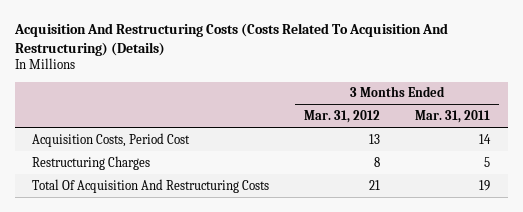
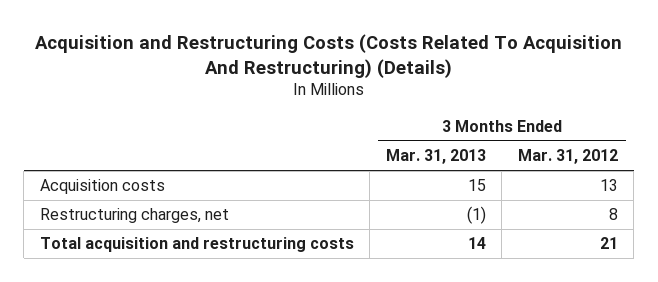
[13,22,448,56] Acquisition And Restructuring Costs (Costs Related To Acquisition And Restructuring) (Details) -> [34,33,622,78] Acquisition and Restructuring Costs (Costs Related To Acquisition And Restructuring) (Details)
[415,110,491,124] Mar. 31, 2011 -> none
none -> [385,149,486,165] Mar. 31, 2013
[32,132,191,147] Acquisition Costs, Period Cost -> [39,179,165,195] Acquisition costs
[32,155,151,170] Restructuring Charges -> [39,208,229,224] Restructuring charges, net
[32,178,270,193] Total Of Acquisition And Restructuring Costs -> [39,237,354,253] Total acquisition and restructuring costs

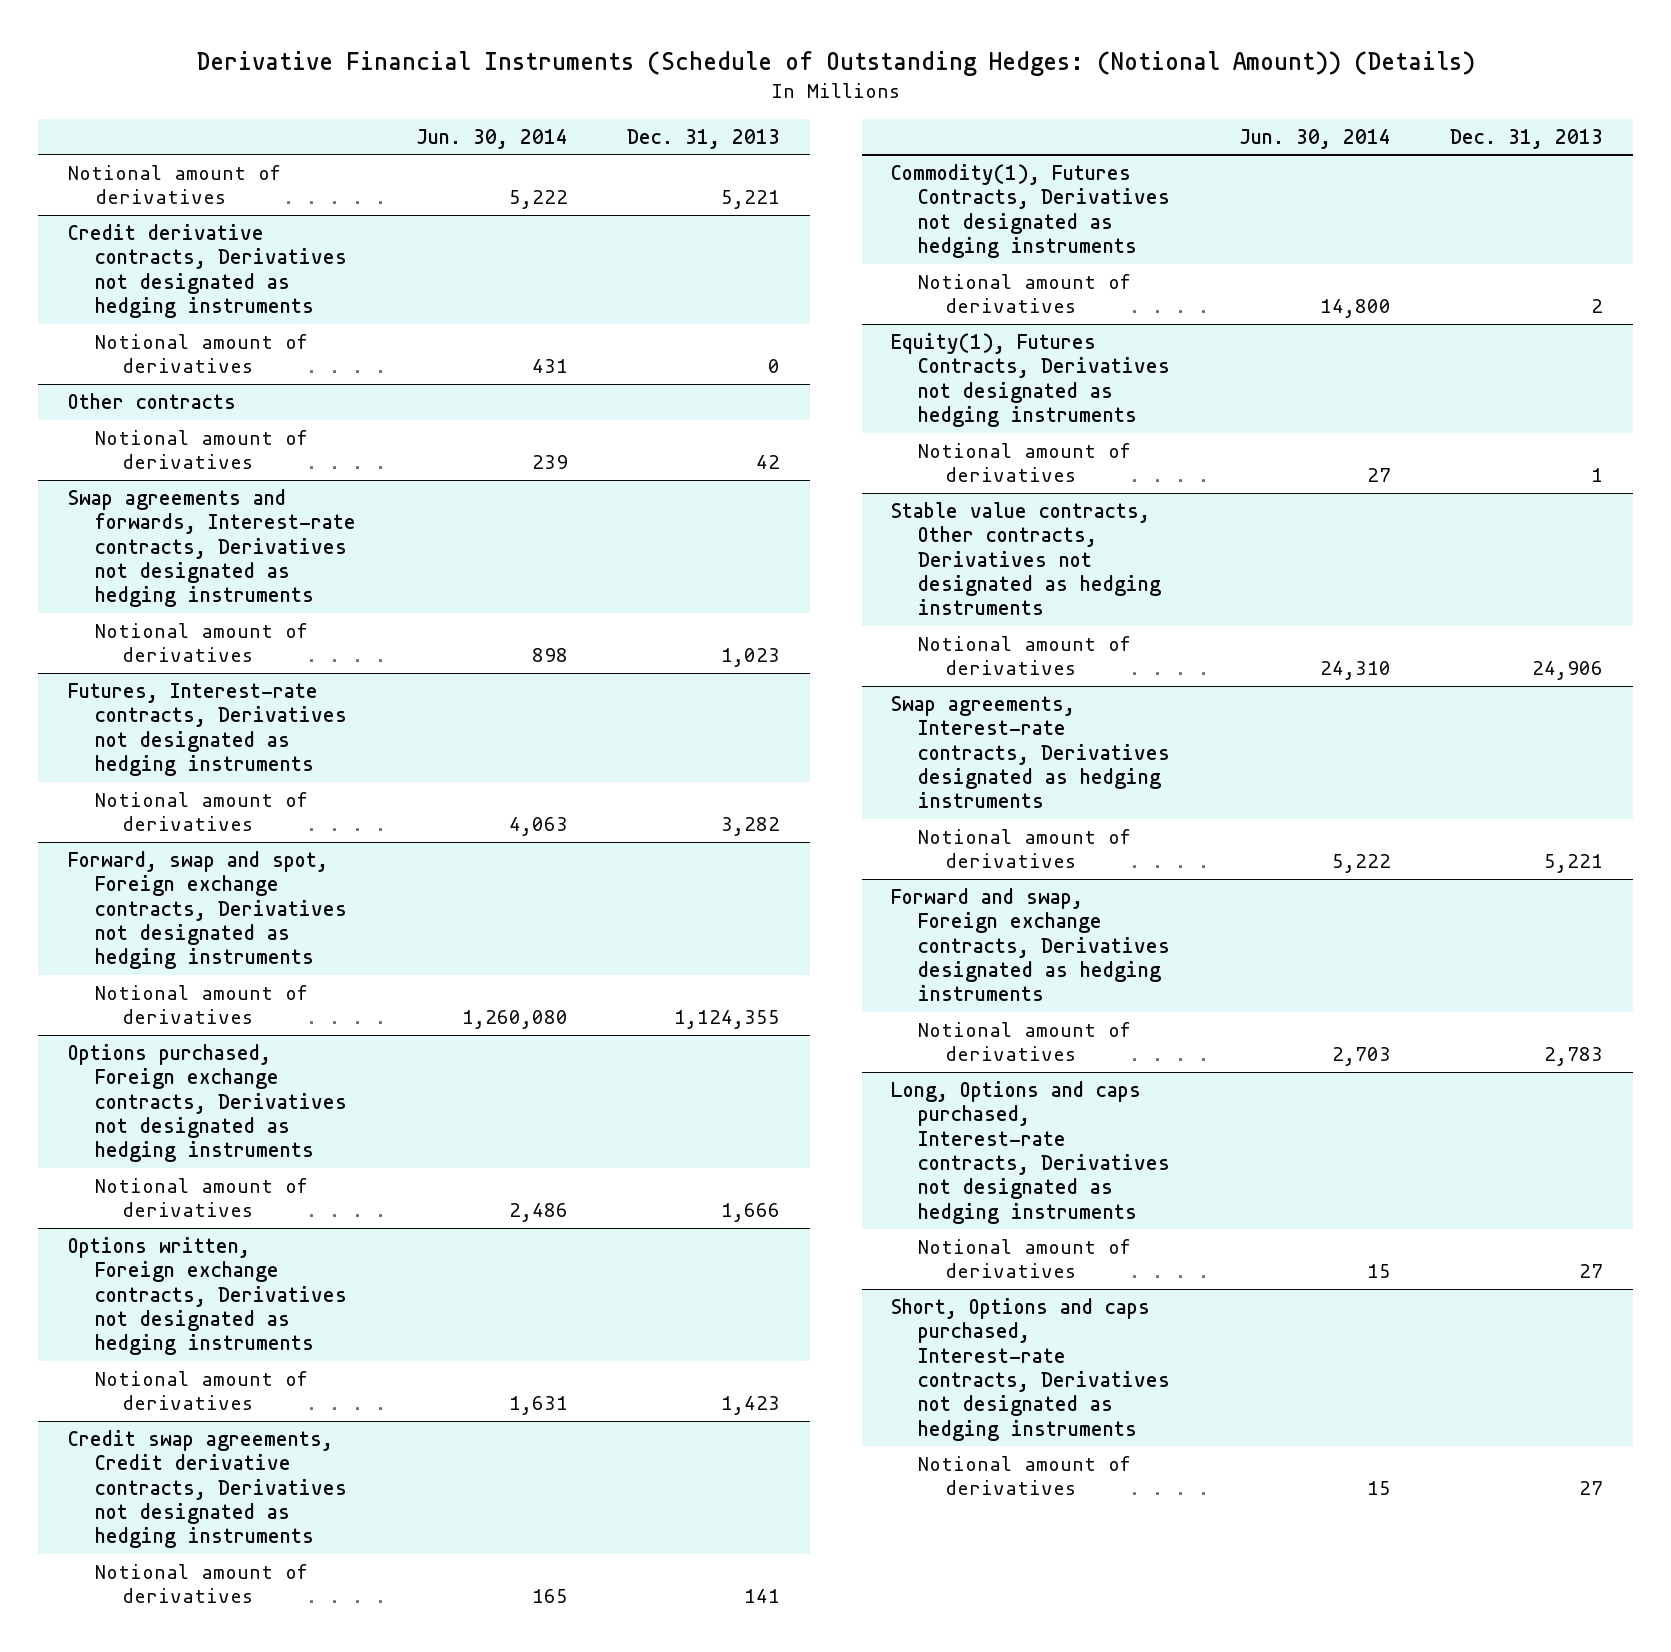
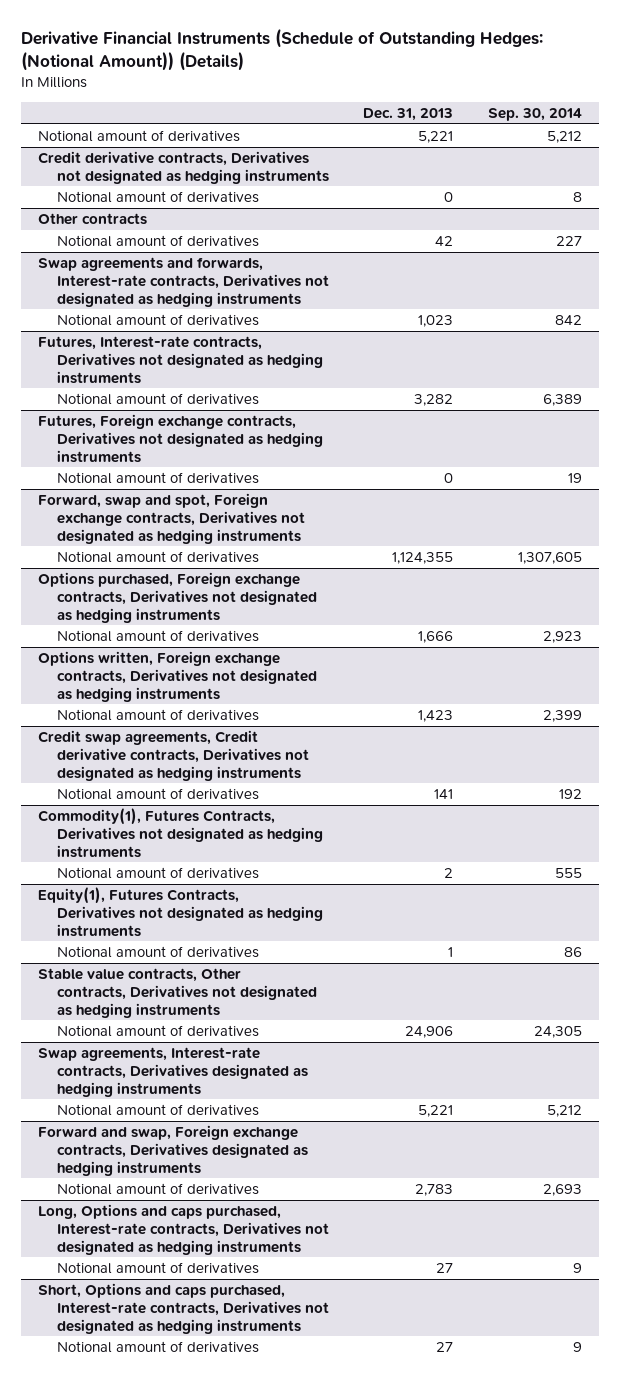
[415,128,568,149] Jun. 30, 2014 -> none
none -> [487,107,582,121] Sep. 30, 2014
none -> [38,413,323,463] Futures, Foreign exchange contracts, Derivatives not designated as hedging instruments
none -> [56,471,259,484] Notional amount of derivatives

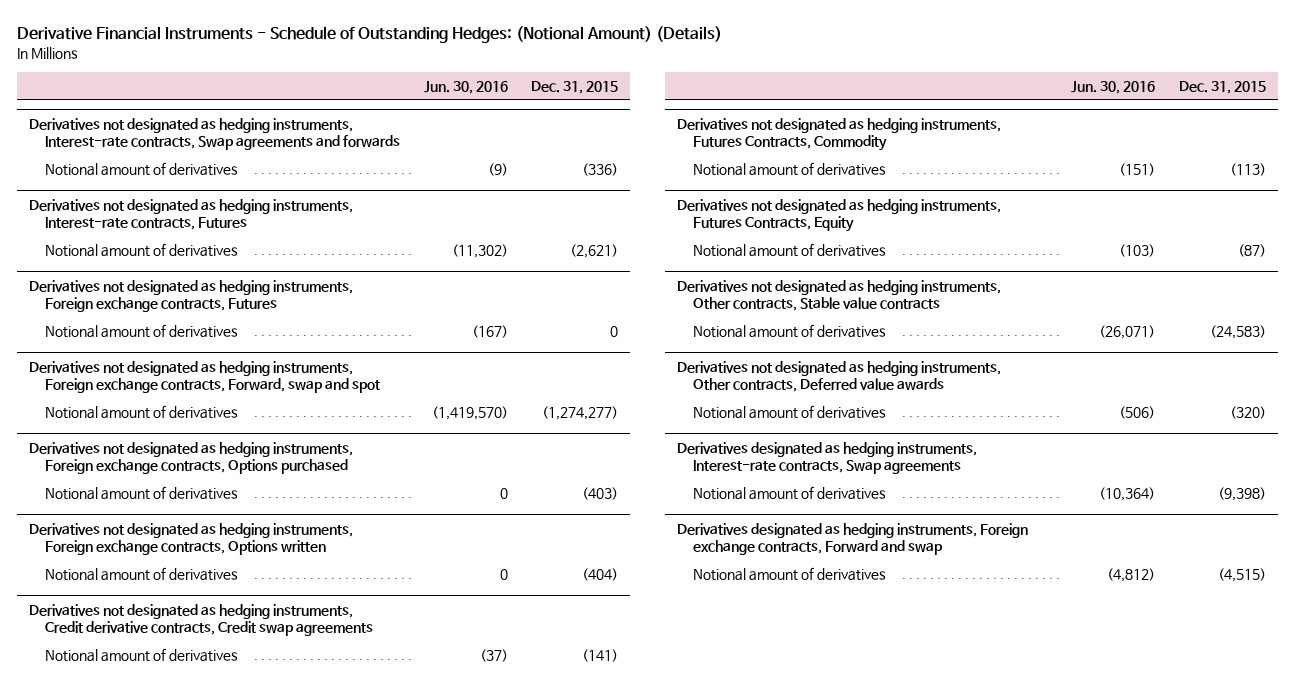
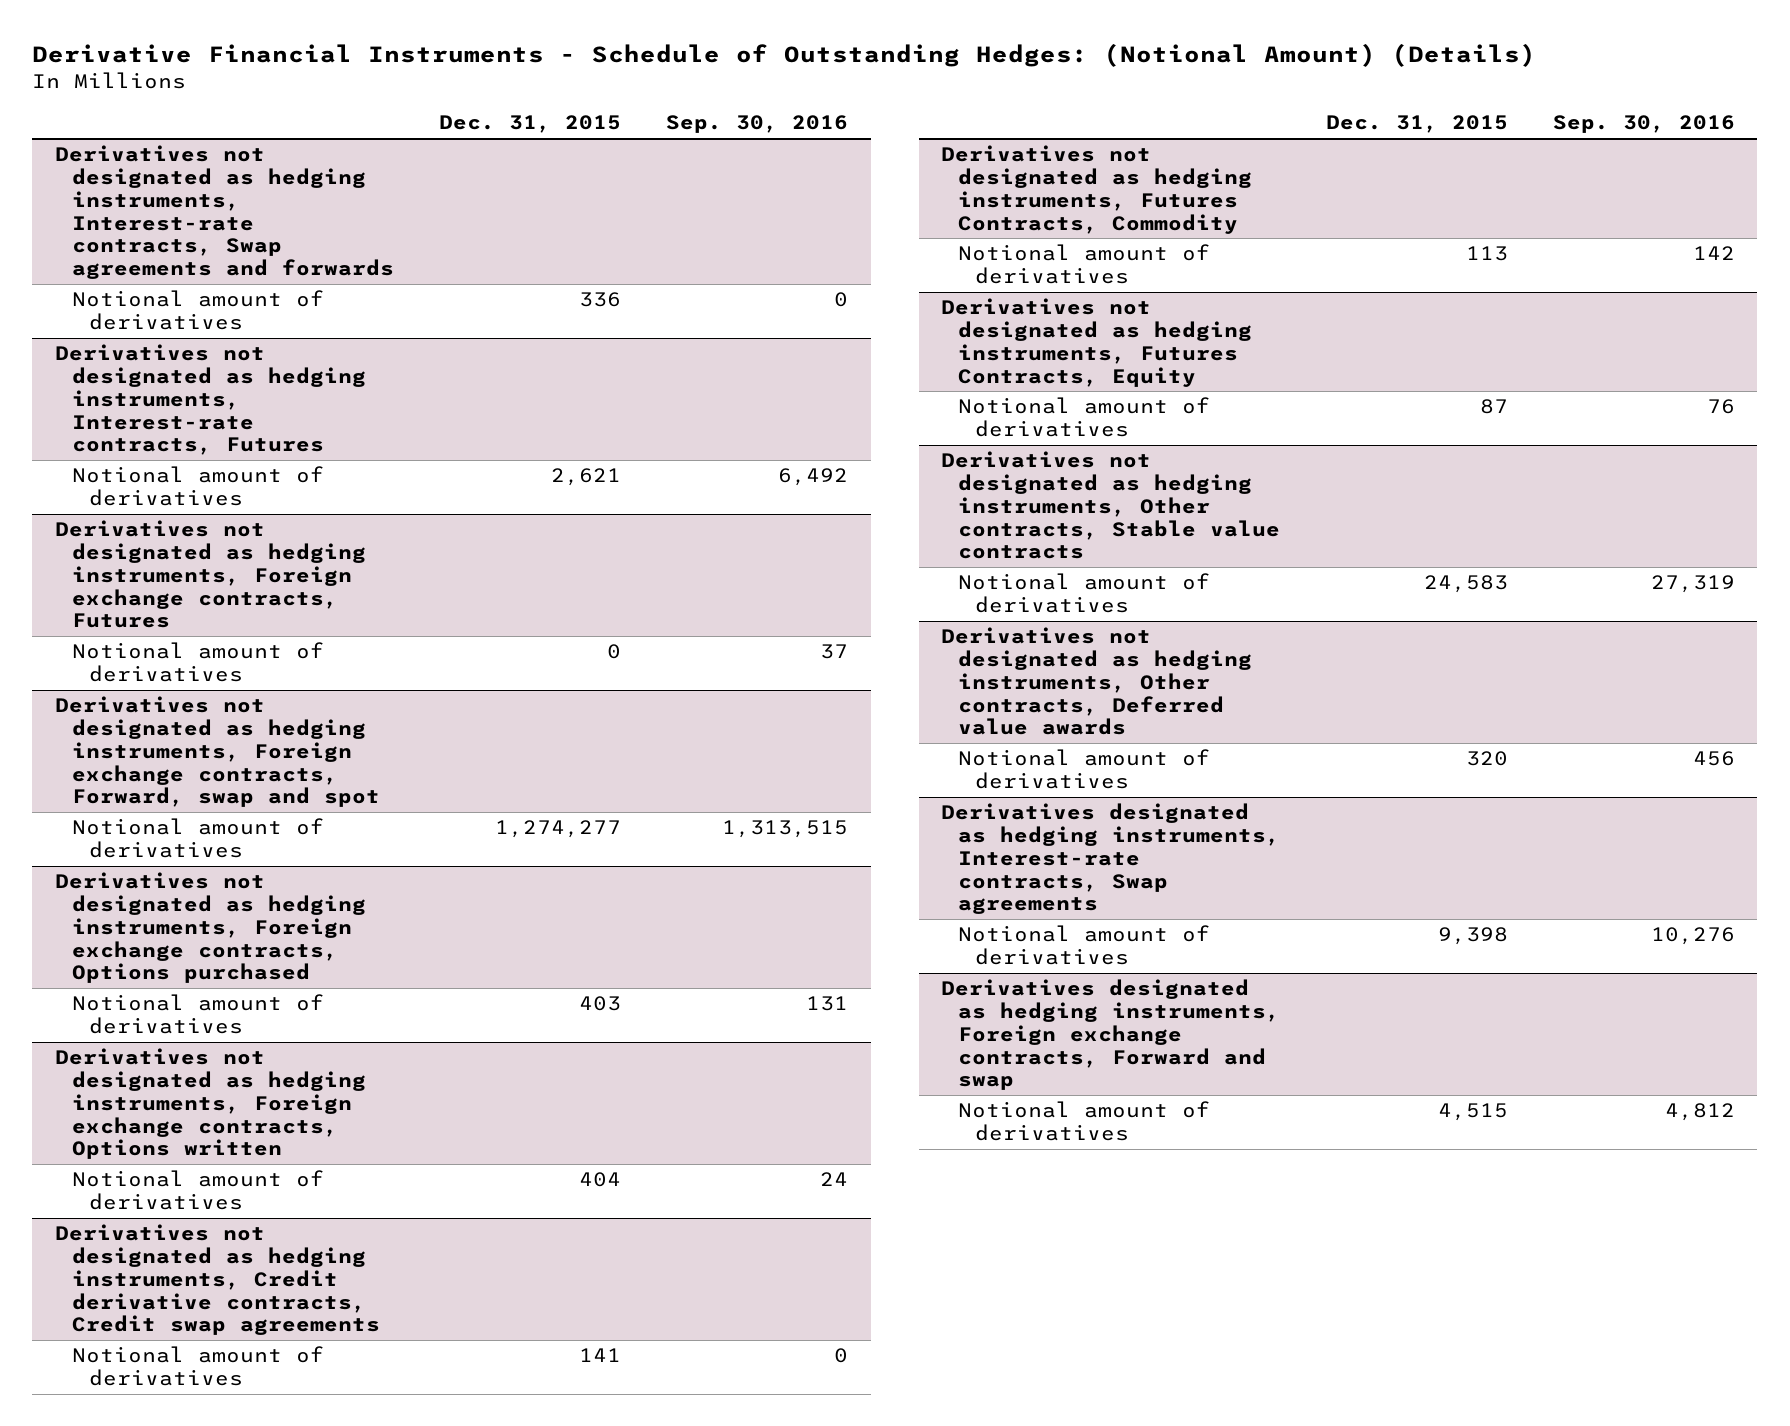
[423,81,508,95] Jun. 30, 2016 -> none
none -> [666,115,849,134] Sep. 30, 2016
[582,162,619,176] (336) -> [578,292,621,308] 336
[570,243,619,258] (2,621) -> [550,468,621,487] 2,621
[542,405,619,420] (1,274,277) -> [494,820,621,839] 1,274,277
[582,486,619,500] (403) -> [578,996,621,1012] 403
[582,567,619,581] (404) -> [578,1172,621,1188] 404
[582,648,619,662] (141) -> [578,1348,621,1363] 141
[1229,162,1266,176] (113) -> [1465,246,1508,262] 113
[1237,243,1266,257] (87) -> [1479,399,1508,415] 87
[1209,324,1266,339] (24,583) -> [1423,575,1508,594] 24,583
[1229,405,1266,419] (320) -> [1465,751,1508,767] 320
[1217,486,1266,501] (9,398) -> [1437,927,1508,946] 9,398
[1217,567,1266,582] (4,515) -> [1437,1103,1508,1122] 4,515

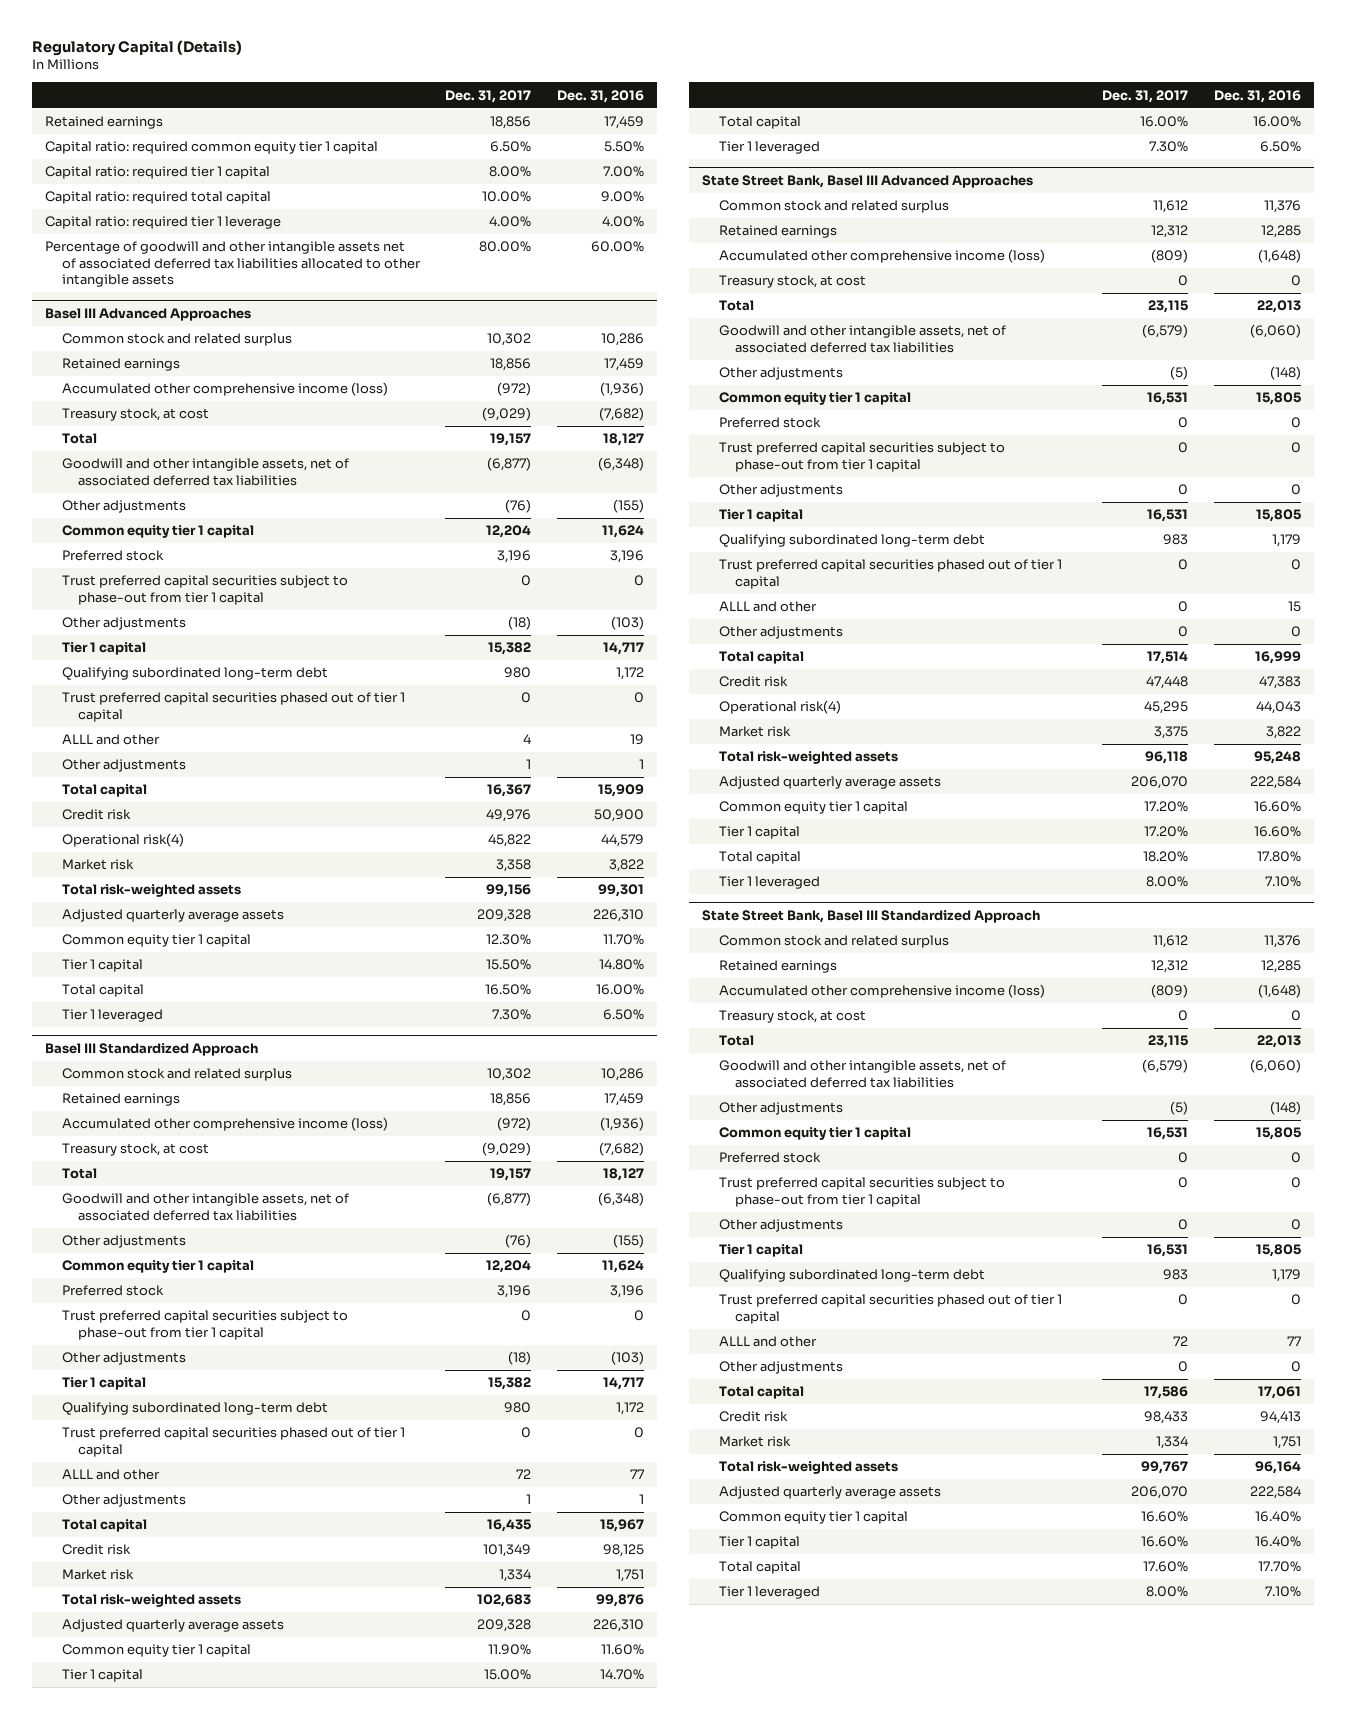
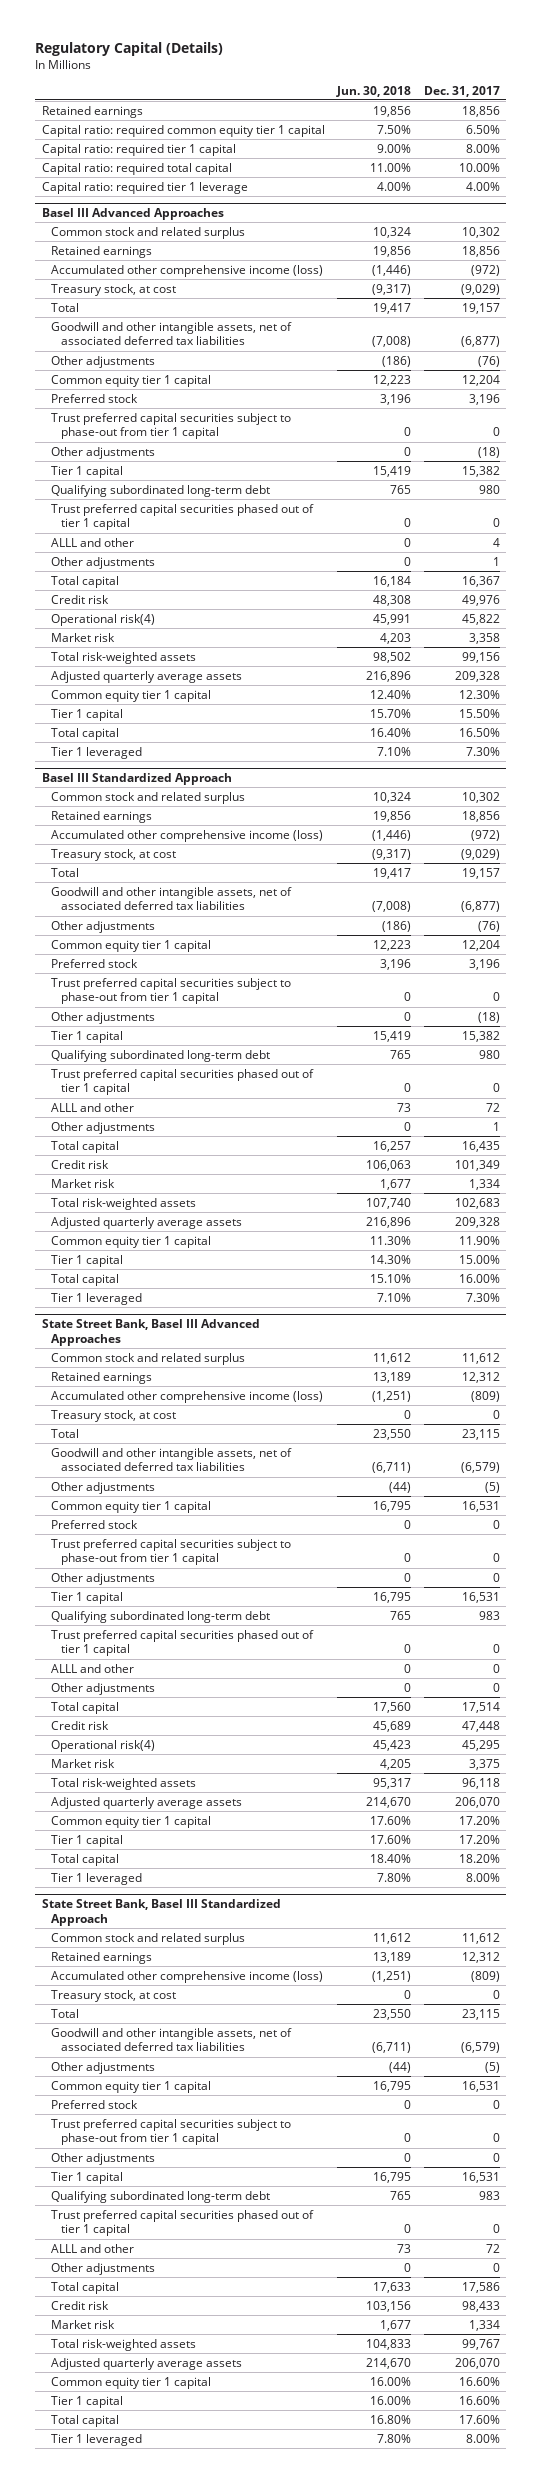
[557,89,645,103] Dec. 31, 2016 -> none
none -> [336,85,412,97] Jun. 30, 2018
[45,241,421,287] Percentage of goodwill and other intangible assets net of associated deferred tax liabilities allocated to other intangible assets -> none

